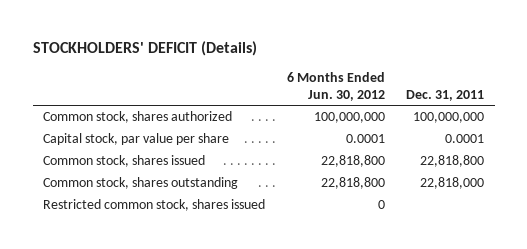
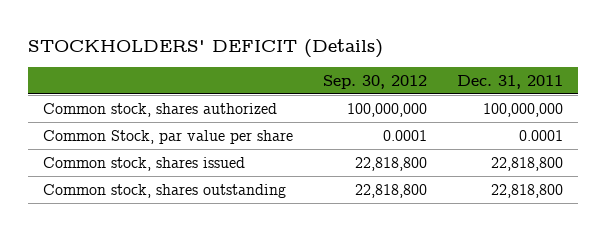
[286,71,385,101] 6 Months Ended Jun. 30, 2012 -> none
none -> [323,74,428,89] Sep. 30, 2012
[43,133,230,146] Capital stock, par value per share -> [43,129,294,144] Common Stock, par value per share
[43,199,266,212] Restricted common stock, shares issued -> none
[419,177,484,190] 22,818,000 -> [491,183,564,198] 22,818,800

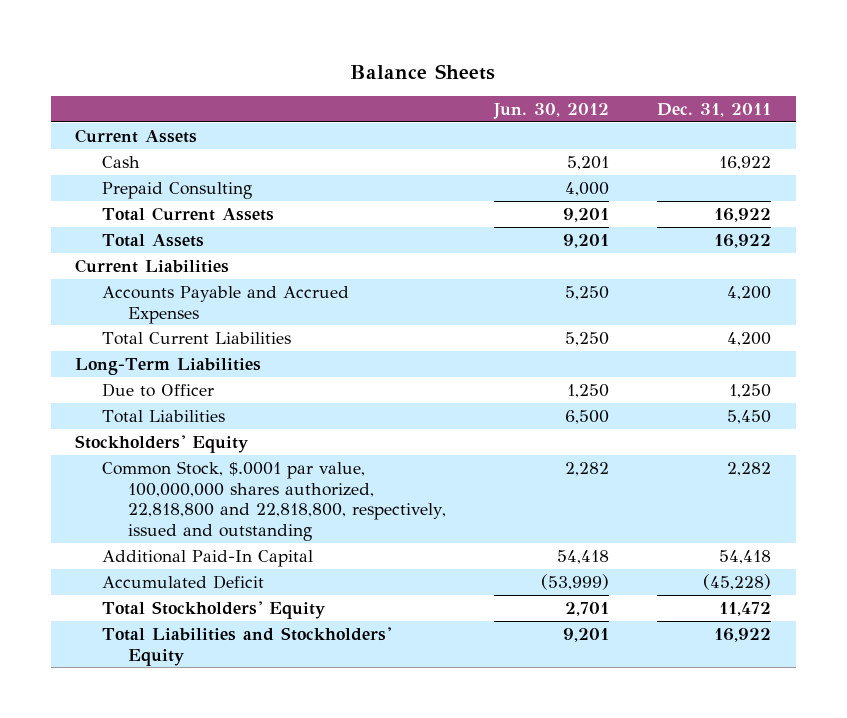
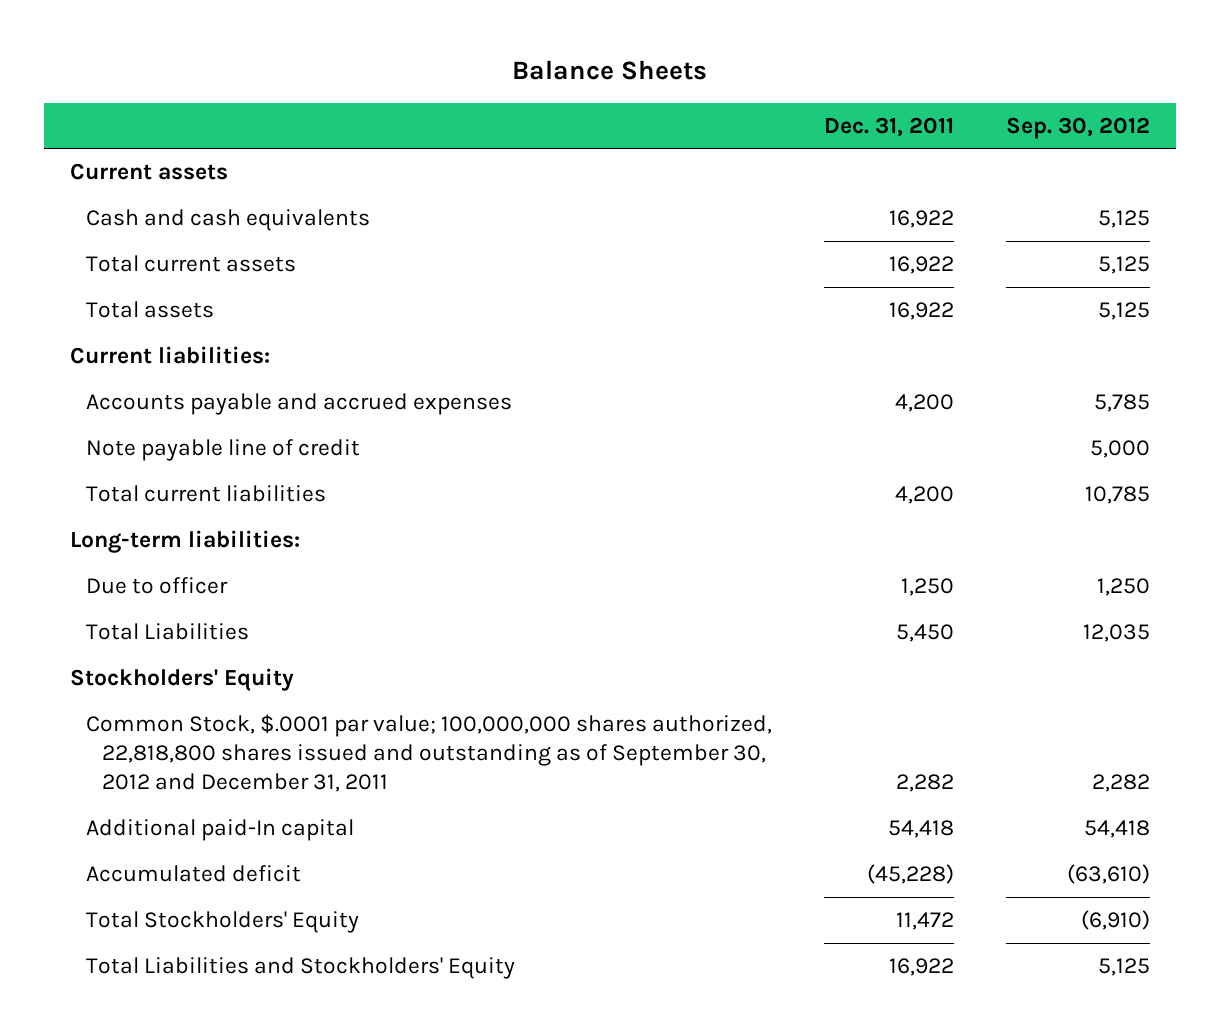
[492,103,609,120] Jun. 30, 2012 -> none
none -> [1005,116,1150,139] Sep. 30, 2012
[101,181,252,199] Prepaid Consulting -> none
[75,128,198,143] Current Assets -> [69,163,228,181] Current assets
[101,155,140,168] Cash -> [86,209,371,232] Cash and cash equivalents
[101,206,274,221] Total Current Assets -> [86,255,297,273] Total current assets
[101,233,204,247] Total Assets -> [86,301,215,319] Total assets
[75,258,230,273] Current Liabilities -> [69,346,270,365] Current liabilities:
[101,285,349,324] Accounts Payable and Accrued Expenses -> [86,393,513,416] Accounts payable and accrued expenses
none -> [86,439,361,462] Note payable line of credit
[101,331,291,345] Total Current Liabilities -> [86,485,327,503] Total current liabilities
[75,357,262,375] Long-Term Liabilities -> [69,530,300,554] Long-term liabilities:
[101,382,214,397] Due to Officer -> [86,577,229,595] Due to officer
[101,460,446,542] Common Stock, $.0001 par value, 100,000,000 shares authorized, 22,818,800 and 22,818,800, respectively, issued and outstanding -> [86,714,773,793] Common Stock, $.0001 par value; 100,000,000 shares authorized, 22,818,800 shares issued and outstanding as of September 30, 2012 and December 31, 2011
[101,549,313,567] Additional Paid-In Capital -> [86,819,355,842] Additional paid-In capital
[101,574,264,589] Accumulated Deficit -> [86,865,302,883] Accumulated deficit

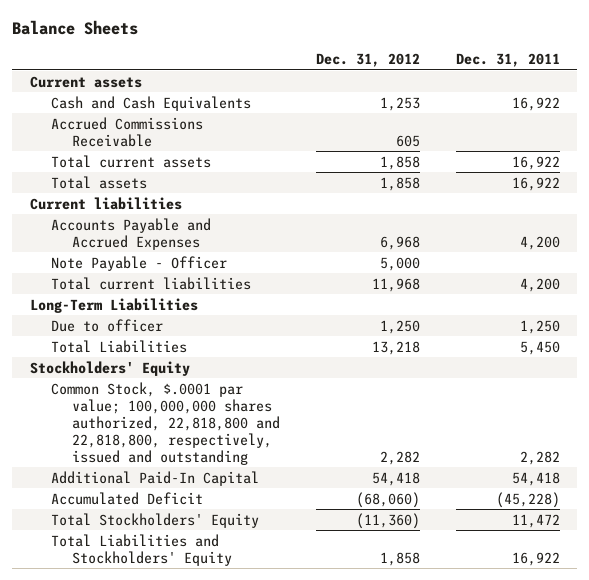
[1005,116,1150,139] Sep. 30, 2012 -> none
none -> [315,52,420,67] Dec. 31, 2012
[86,209,371,232] Cash and cash equivalents -> [50,95,251,111] Cash and Cash Equivalents
none -> [50,116,203,147] Accrued Commissions Receivable
[86,439,361,462] Note payable line of credit -> none
[69,346,270,365] Current liabilities: -> [29,196,182,210] Current liabilities
[86,393,513,416] Accounts payable and accrued expenses -> [50,217,211,250] Accounts Payable and Accrued Expenses
none -> [50,255,227,271] Note Payable - Officer
[69,530,300,554] Long-term liabilities: -> [29,297,198,313] Long-Term Liabilities
[86,714,773,793] Common Stock, $.0001 par value; 100,000,000 shares authorized, 22,818,800 shares issued and outstanding as of September 30, 2012 and December 31, 2011 -> [50,381,281,465] Common Stock, $.0001 par value; 100,000,000 shares authorized, 22,818,800 and 22,818,800, respectively, issued and outstanding
[86,819,355,842] Additional paid-In capital -> [50,470,259,486] Additional Paid-In Capital
[86,865,302,883] Accumulated deficit -> [50,491,203,505] Accumulated Deficit

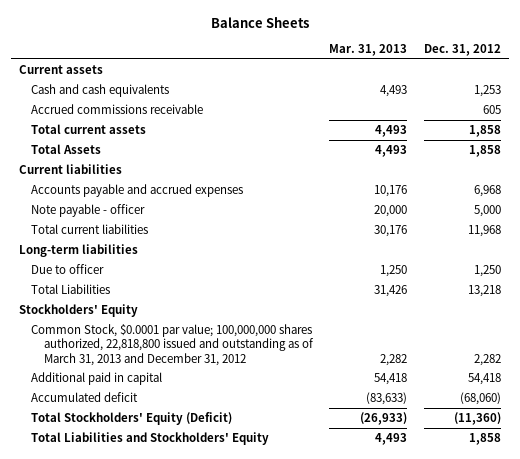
[455,52,560,67] Dec. 31, 2011 -> none
none -> [329,44,408,57] Mar. 31, 2013
[50,95,251,111] Cash and Cash Equivalents -> [31,83,170,97] Cash and cash equivalents
[50,116,203,147] Accrued Commissions Receivable -> [31,103,204,114] Accrued commissions receivable
[50,175,147,189] Total assets -> [31,143,102,154] Total Assets
[50,217,211,250] Accounts Payable and Accrued Expenses -> [31,183,244,197] Accounts payable and accrued expenses
[50,255,227,271] Note Payable - Officer -> [31,203,146,217] Note payable - officer
[29,297,198,313] Long-Term Liabilities -> [18,243,138,257] Long-term liabilities
[50,381,281,465] Common Stock, $.0001 par value; 100,000,000 shares authorized, 22,818,800 and 22,818,800, respectively, issued and outstanding -> [31,323,314,366] Common Stock, $0.0001 par value; 100,000,000 shares authorized, 22,818,800 issued and outstanding as of March 31, 2013 and December 31, 2012
[50,470,259,486] Additional Paid-In Capital -> [31,371,163,385] Additional paid in capital
[50,491,203,505] Accumulated Deficit -> [31,391,139,402] Accumulated deficit
[50,512,259,528] Total Stockholders' Equity -> [31,411,233,425] Total Stockholders' Equity (Deficit)

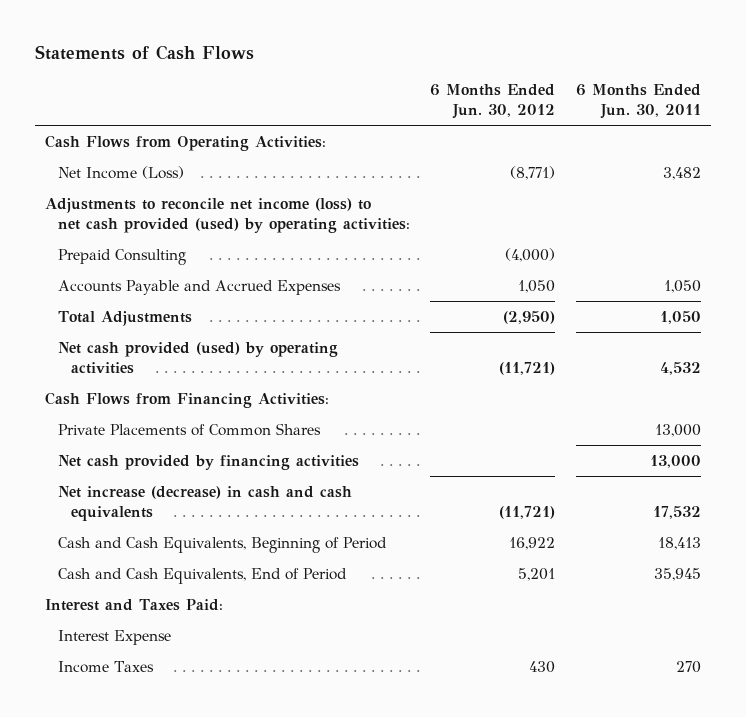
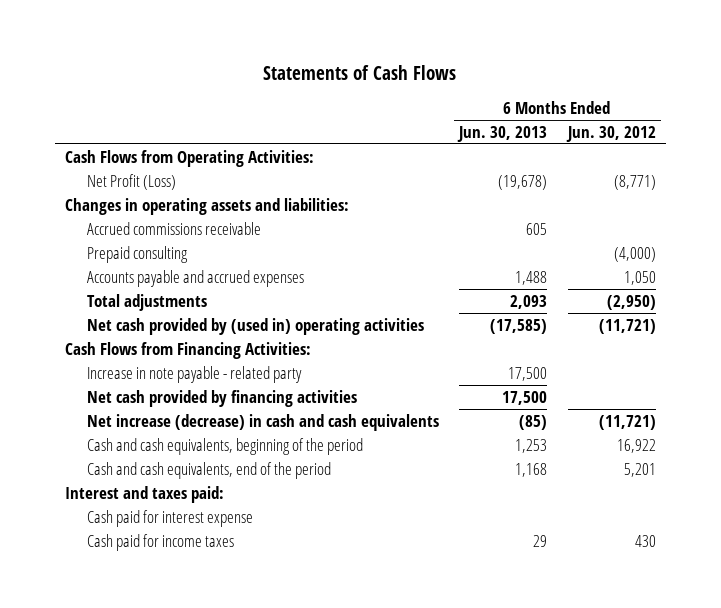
[575,84,701,120] 6 Months Ended Jun. 30, 2011 -> none
none -> [457,125,548,142] Jun. 30, 2013
[44,197,411,233] Adjustments to reconcile net income (loss) to net cash provided (used) by operating activities: -> none
[58,165,185,179] Net Income (Loss) -> [86,173,176,190] Net Profit (Loss)
none -> [65,197,350,215] Changes in operating assets and liabilities:
none -> [86,221,261,235] Accrued commissions receivable
[58,248,187,265] Prepaid Consulting -> [86,245,188,263] Prepaid consulting
[58,279,342,295] Accounts Payable and Accrued Expenses -> [86,269,304,287] Accounts payable and accrued expenses
[58,310,193,326] Total Adjustments -> [86,293,207,311] Total adjustments
[58,341,339,374] Net cash provided (used) by operating activities -> [86,317,424,335] Net cash provided by (used in) operating activities
[58,422,322,436] Private Placements of Common Shares -> none
none -> [86,365,302,383] Increase in note payable - related party
[58,536,388,553] Cash and Cash Equivalents, Beginning of Period -> [86,437,363,455] Cash and cash equivalents, beginning of the period
[58,567,348,584] Cash and Cash Equivalents, End of Period -> [86,461,331,479] Cash and cash equivalents, end of the period
[44,598,223,611] Interest and Taxes Paid: -> [65,485,225,503] Interest and taxes paid:
[58,629,172,645] Interest Expense -> [86,509,253,527] Cash paid for interest expense
[58,660,155,673] Income Taxes -> [86,533,234,551] Cash paid for income taxes

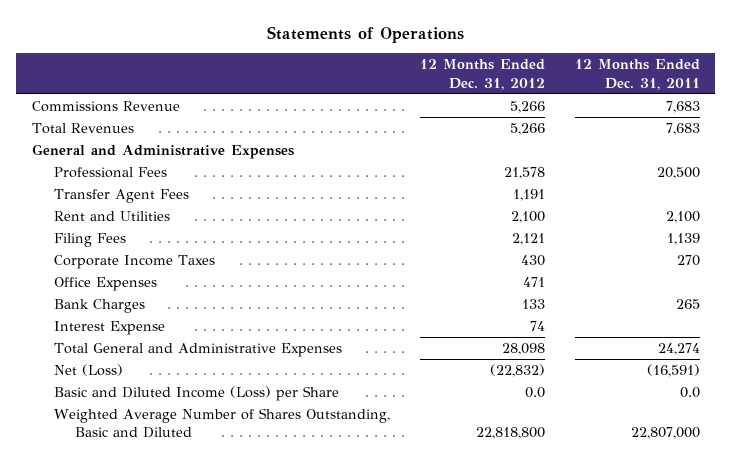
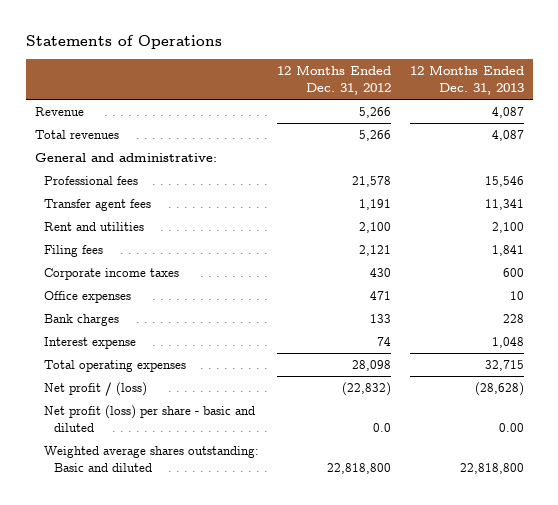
[574,59,700,90] 12 Months Ended Dec. 31, 2011 -> none
none -> [409,65,524,96] 12 Months Ended Dec. 31, 2013
[31,101,180,113] Commissions Revenue -> [34,107,84,117] Revenue
[31,123,134,135] Total Revenues -> [34,130,119,140] Total revenues
[31,144,294,160] General and Administrative Expenses -> [34,153,217,163] General and administrative:
[53,167,167,179] Professional Fees -> [44,176,139,186] Professional fees
[53,189,189,204] Transfer Agent Fees -> [44,199,152,212] Transfer agent fees
[53,211,170,222] Rent and Utilities -> [44,222,145,232] Rent and utilities
[53,233,126,248] Filing Fees -> [44,245,104,258] Filing fees
[53,255,215,270] Corporate Income Taxes -> [44,268,180,281] Corporate income taxes
[53,277,157,292] Office Expenses -> [44,291,132,304] Office expenses
[53,299,145,314] Bank Charges -> [44,314,120,327] Bank charges
[53,321,165,336] Interest Expense -> [44,337,137,350] Interest expense
[53,343,342,358] Total General and Administrative Expenses -> [44,360,187,373] Total operating expenses
[53,364,123,377] Net (Loss) -> [44,382,148,397] Net profit / (loss)
[53,386,339,402] Basic and Diluted Income (Loss) per Share -> [44,405,256,433] Net profit (loss) per share - basic and diluted
[53,408,390,439] Weighted Average Number of Shares Outstanding, Basic and Diluted -> [44,446,260,473] Weighted average shares outstanding: Basic and diluted

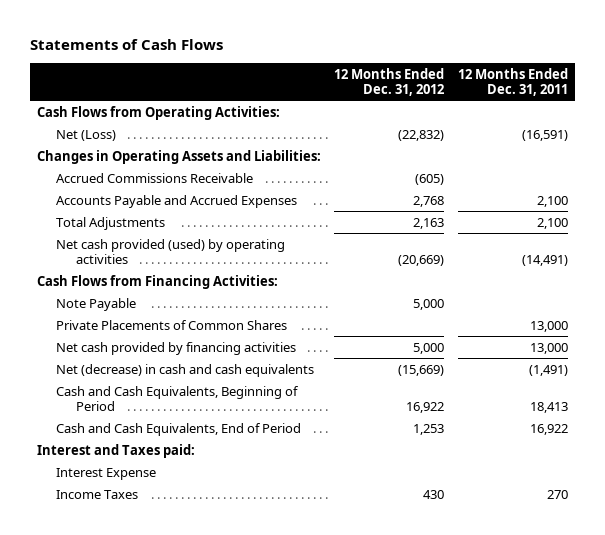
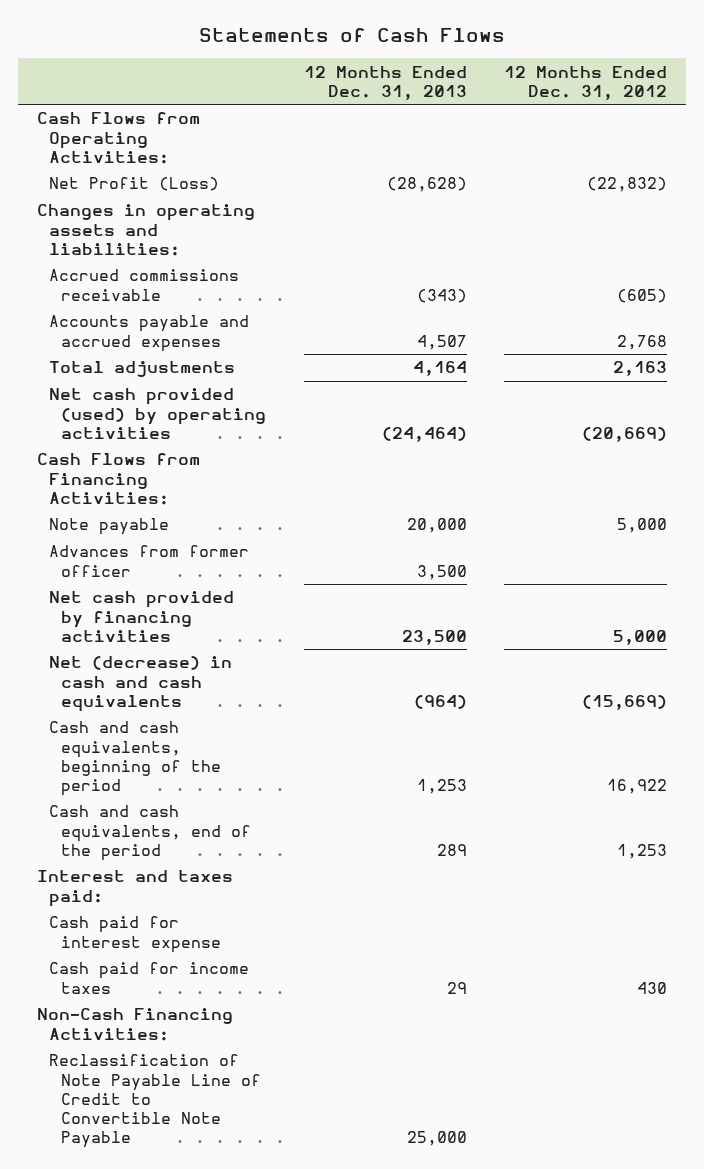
[457,67,568,96] 12 Months Ended Dec. 31, 2011 -> none
none -> [303,65,467,100] 12 Months Ended Dec. 31, 2013
[56,129,117,141] Net (Loss) -> [48,177,219,192] Net Profit (Loss)
[36,149,321,164] Changes in Operating Assets and Liabilities: -> [36,204,255,256] Changes in operating assets and liabilities:
[56,172,254,183] Accrued Commissions Receivable -> [48,269,239,301] Accrued commissions receivable
[56,194,298,208] Accounts Payable and Accrued Expenses -> [48,315,249,352] Accounts payable and accrued expenses
[56,216,166,230] Total Adjustments -> [48,361,235,378] Total adjustments
[56,297,137,311] Note Payable -> [48,518,169,536] Note payable
[56,319,288,330] Private Placements of Common Shares -> [48,545,249,577] Advances from former officer
[56,385,300,411] Cash and Cash Equivalents, Beginning of Period -> [48,721,221,797] Cash and cash equivalents, beginning of the period
[56,422,302,436] Cash and Cash Equivalents, End of Period -> [48,805,251,861] Cash and cash equivalents, end of the period
[36,443,195,458] Interest and Taxes paid: -> [36,870,233,907] Interest and taxes paid:
[56,467,157,480] Interest Expense -> [48,916,221,953] Cash paid for interest expense
[56,489,139,499] Income Taxes -> [48,962,249,994] Cash paid for income taxes
none -> [36,1008,233,1041] Non-Cash Financing Activities:
none -> [48,1054,261,1149] Reclassification of Note Payable Line of Credit to Convertible Note Payable

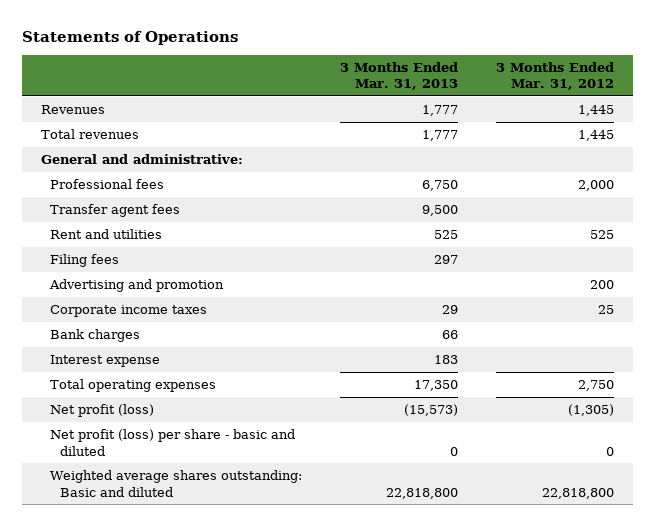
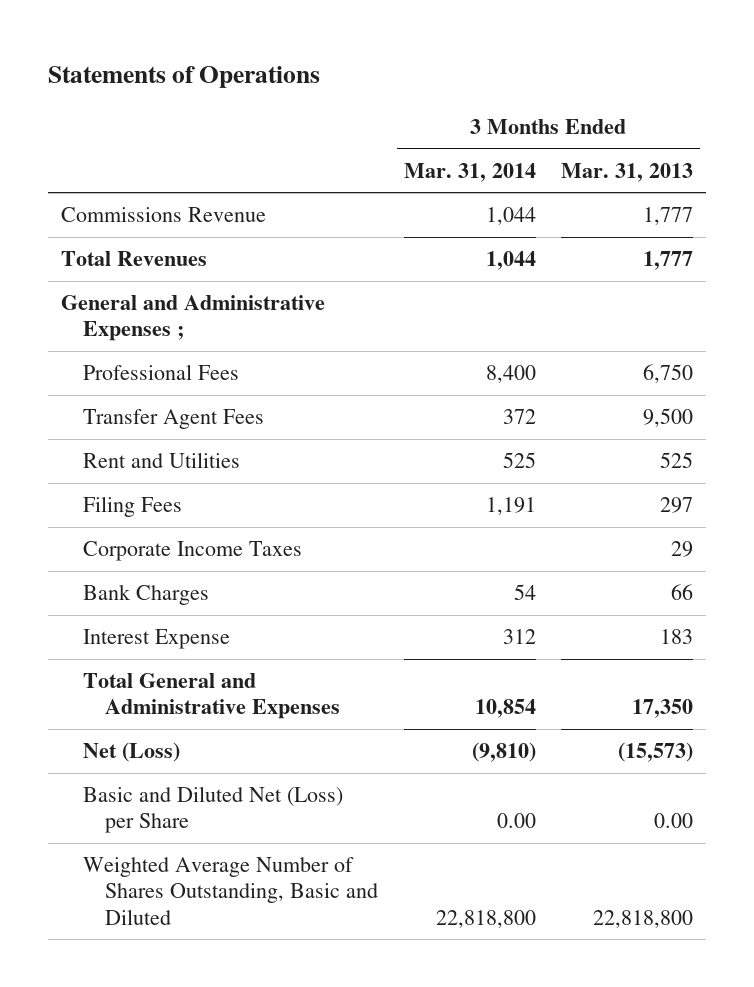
[496,61,615,91] 3 Months Ended Mar. 31, 2012 -> none
none -> [403,162,536,182] Mar. 31, 2014
[49,278,225,292] Advertising and promotion -> none
[40,104,105,114] Revenues -> [61,207,267,223] Commissions Revenue
[40,128,139,139] Total revenues -> [61,251,208,267] Total Revenues
[40,153,243,164] General and administrative: -> [61,295,326,342] General and Administrative Expenses ;
[50,178,165,189] Professional fees -> [83,364,240,381] Professional Fees
[50,203,181,217] Transfer agent fees -> [83,409,265,430] Transfer Agent Fees
[50,228,163,239] Rent and utilities -> [83,452,241,469] Rent and Utilities
[50,253,120,267] Filing fees -> [83,496,183,518] Filing Fees
[50,304,208,317] Corporate income taxes -> [83,541,303,562] Corporate Income Taxes
[50,328,141,342] Bank charges -> [83,584,210,606] Bank Charges
[50,354,161,367] Interest expense -> [83,629,231,650] Interest Expense
[50,378,217,392] Total operating expenses -> [83,673,341,720] Total General and Administrative Expenses
[50,403,155,417] Net profit (loss) -> [83,742,181,763] Net (Loss)
[50,428,296,456] Net profit (loss) per share - basic and diluted -> [83,786,344,834] Basic and Diluted Net (Loss) per Share
[450,446,459,456] 0 -> [654,813,694,829] 0.00
[50,469,303,497] Weighted average shares outstanding: Basic and diluted -> [83,857,379,925] Weighted Average Number of Shares Outstanding, Basic and Diluted

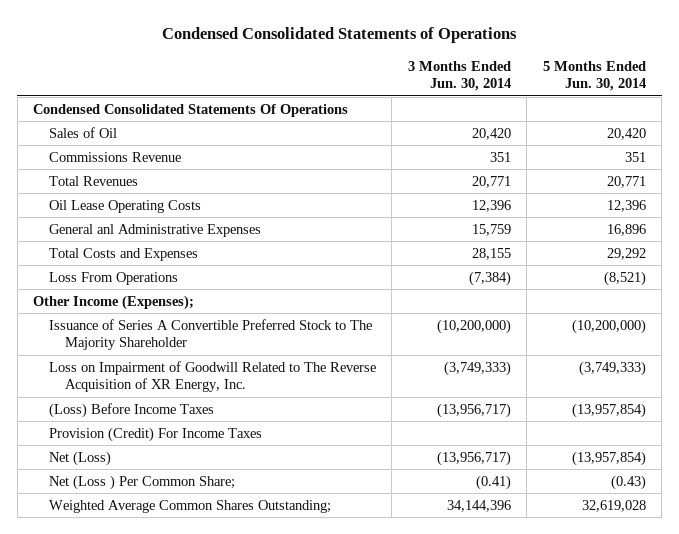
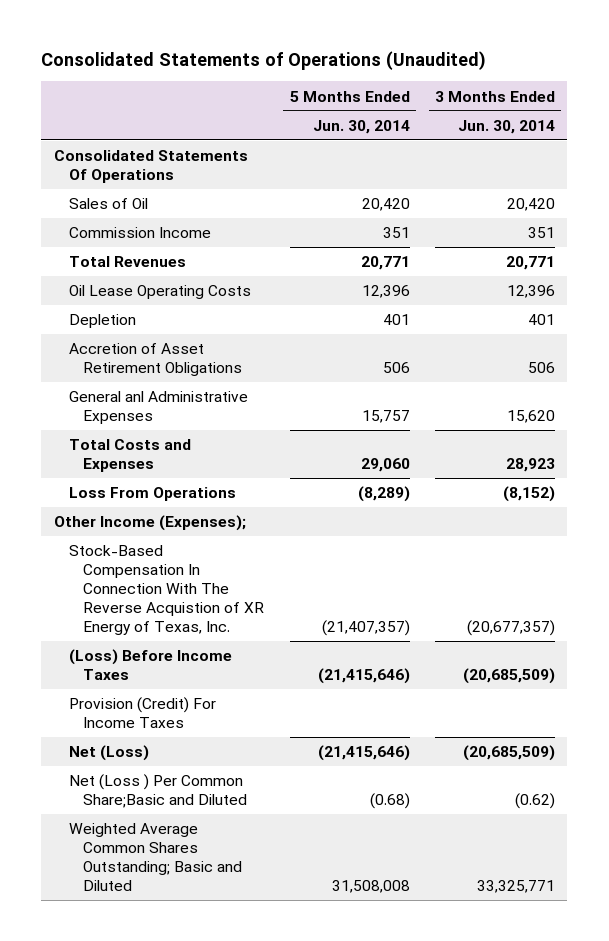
[162,27,518,44] Condensed Consolidated Statements of Operations -> [41,50,487,70] Consolidated Statements of Operations (Unaudited)
[33,103,349,117] Condensed Consolidated Statements Of Operations -> [53,150,248,184] Consolidated Statements Of Operations
[48,151,181,162] Commissions Revenue -> [68,227,211,239] Commission Income
none -> [68,314,136,329] Depletion
none -> [68,343,243,377] Accretion of Asset Retirement Obligations
[471,223,511,236] 15,759 -> [506,410,555,424] 15,620
[606,223,646,236] 16,896 -> [361,410,410,424] 15,757
[471,247,511,260] 28,155 -> [505,458,555,473] 28,923
[606,247,646,260] 29,292 -> [360,458,410,473] 29,060
[468,270,511,286] (7,384) -> [502,486,555,503] (8,152)
[603,270,646,286] (8,521) -> [357,486,410,503] (8,289)
[48,318,372,351] Issuance of Series A Convertible Preferred Stock to The Majority Shareholder -> none
[48,360,376,393] Loss on Impairment of Goodwill Related to The Reverse Acquisition of XR Energy, Inc. -> none
none -> [68,545,265,635] Stock-Based Compensation In Connection With The Reverse Acquistion of XR Energy of Texas, Inc.
[436,402,511,418] (13,956,717) -> [462,668,555,685] (20,685,509)
[571,402,646,418] (13,957,854) -> [317,668,410,685] (21,415,646)
[436,450,511,466] (13,956,717) -> [462,745,555,762] (20,685,509)
[571,450,646,466] (13,957,854) -> [317,745,410,762] (21,415,646)
[48,474,235,490] Net (Loss ) Per Common Share; -> [68,774,248,809] Net (Loss ) Per Common Share;Basic and Diluted
[475,474,511,490] (0.41) -> [514,793,555,810] (0.62)
[610,474,646,490] (0.43) -> [369,793,410,810] (0.68)
[48,499,331,513] Weighted Average Common Shares Outstanding; -> [68,823,243,891] Weighted Average Common Shares Outstanding; Basic and Diluted
[446,499,511,512] 34,144,396 -> [476,879,555,893] 33,325,771
[581,499,646,512] 32,619,028 -> [331,879,410,893] 31,508,008

